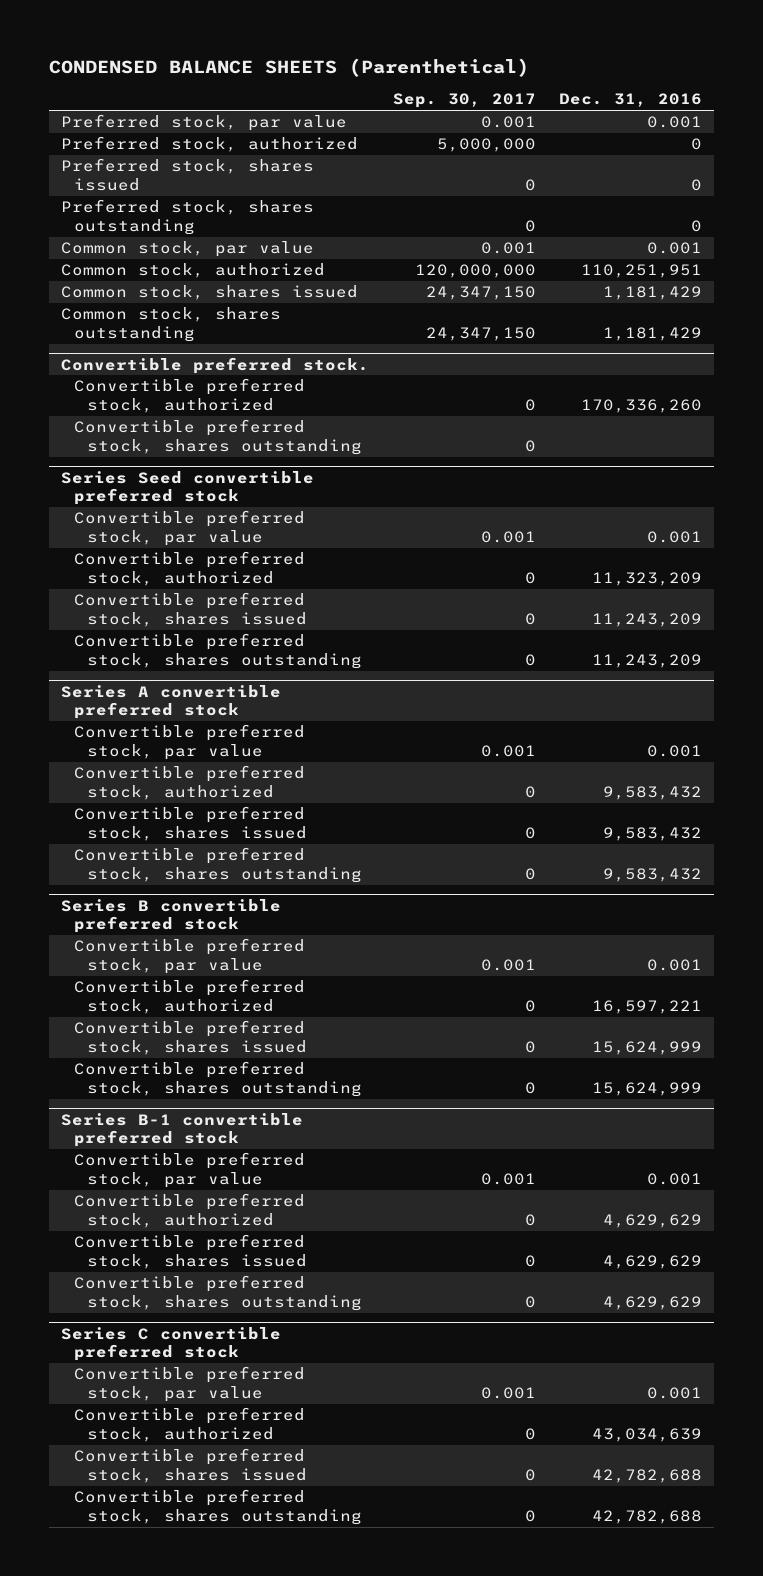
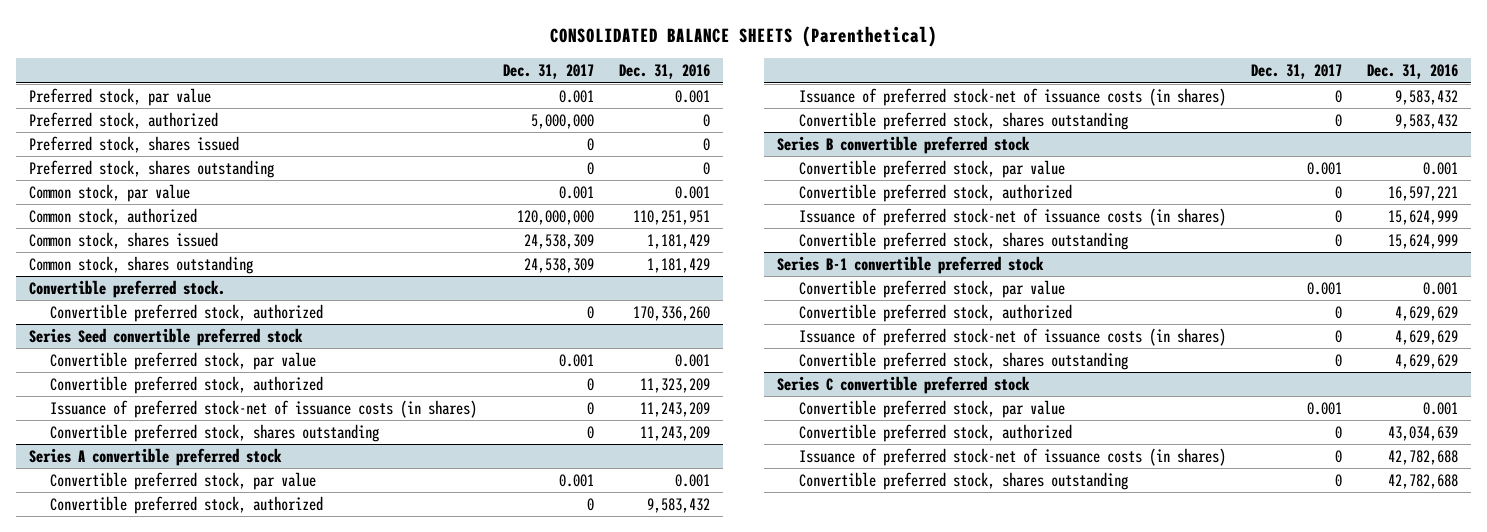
[49,57,530,77] CONDENSED BALANCE SHEETS (Parenthetical) -> [549,25,937,47] CONSOLIDATED BALANCE SHEETS (Parenthetical)
[392,93,536,109] Sep. 30, 2017 -> none
none -> [502,64,594,80] Dec. 31, 2017
[74,419,363,455] Convertible preferred stock, shares outstanding -> none
[74,592,308,627] Convertible preferred stock, shares issued -> [50,399,478,418] Issuance of preferred stock-net of issuance costs (in shares)
[74,806,308,841] Convertible preferred stock, shares issued -> [798,87,1226,106] Issuance of preferred stock-net of issuance costs (in shares)
[74,1020,308,1055] Convertible preferred stock, shares issued -> [798,207,1226,226] Issuance of preferred stock-net of issuance costs (in shares)
[74,1234,308,1269] Convertible preferred stock, shares issued -> [798,327,1226,346] Issuance of preferred stock-net of issuance costs (in shares)
[74,1448,308,1483] Convertible preferred stock, shares issued -> [798,447,1226,466] Issuance of preferred stock-net of issuance costs (in shares)

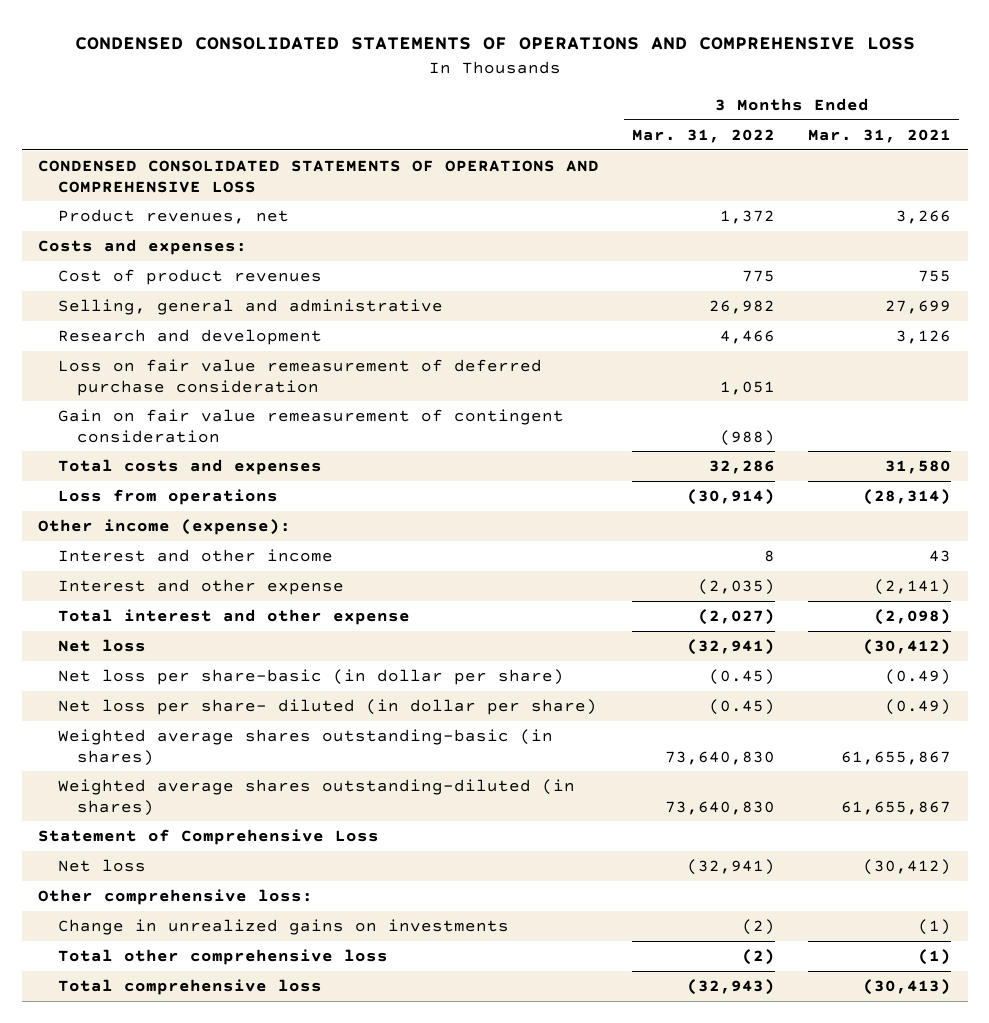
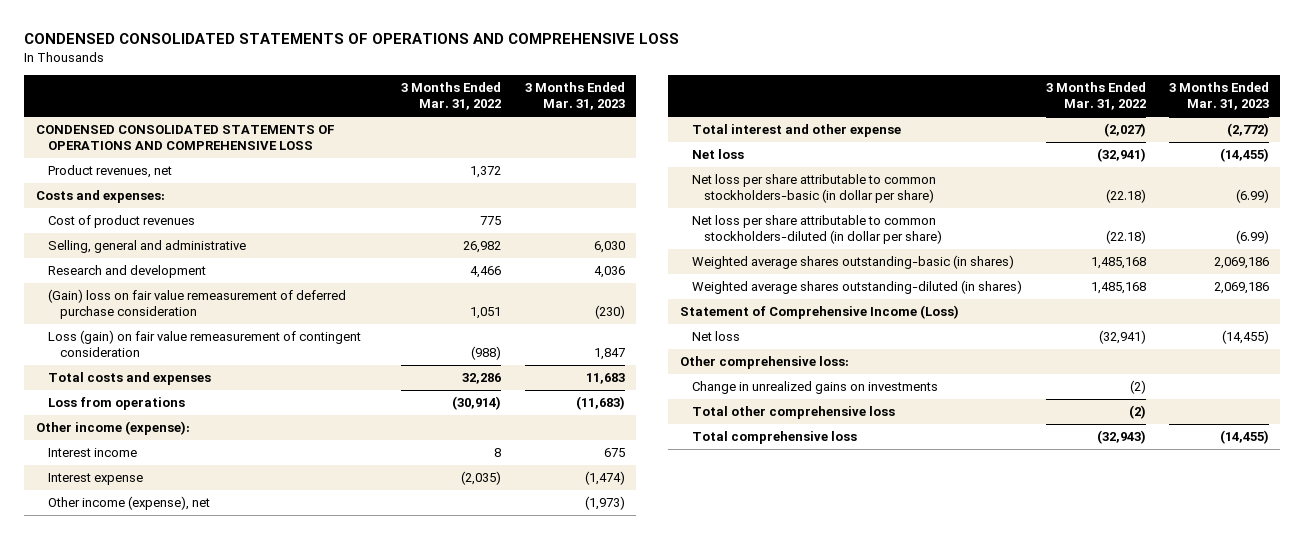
[808,128,952,143] Mar. 31, 2021 -> none
none -> [524,81,625,110] 3 Months Ended Mar. 31, 2023
[57,359,542,396] Loss on fair value remeasurement of deferred purchase consideration -> [48,289,347,320] (Gain) loss on fair value remeasurement of deferred purchase consideration
[57,409,564,443] Gain on fair value remeasurement of contingent consideration -> [48,330,362,358] Loss (gain) on fair value remeasurement of contingent consideration
[57,549,333,563] Interest and other income -> [48,448,138,458] Interest income
[57,579,344,596] Interest and other expense -> [48,473,144,486] Interest expense
none -> [48,496,211,511] Other income (expense), net
[57,669,564,686] Net loss per share-basic (in dollar per share) -> [692,174,937,204] Net loss per share attributable to common stockholders-basic (in dollar per share)
[709,669,776,686] (0.45) -> [1105,189,1146,204] (22.18)
[57,699,597,716] Net loss per share- diluted (in dollar per share) -> [692,215,943,245] Net loss per share attributable to common stockholders-diluted (in dollar per share)
[709,699,776,716] (0.45) -> [1105,230,1146,245] (22.18)
[665,750,776,765] 73,640,830 -> [1090,257,1146,270] 1,485,168
[665,800,776,815] 73,640,830 -> [1090,282,1146,295] 1,485,168
[38,829,380,846] Statement of Comprehensive Loss -> [680,305,960,320] Statement of Comprehensive Income (Loss)

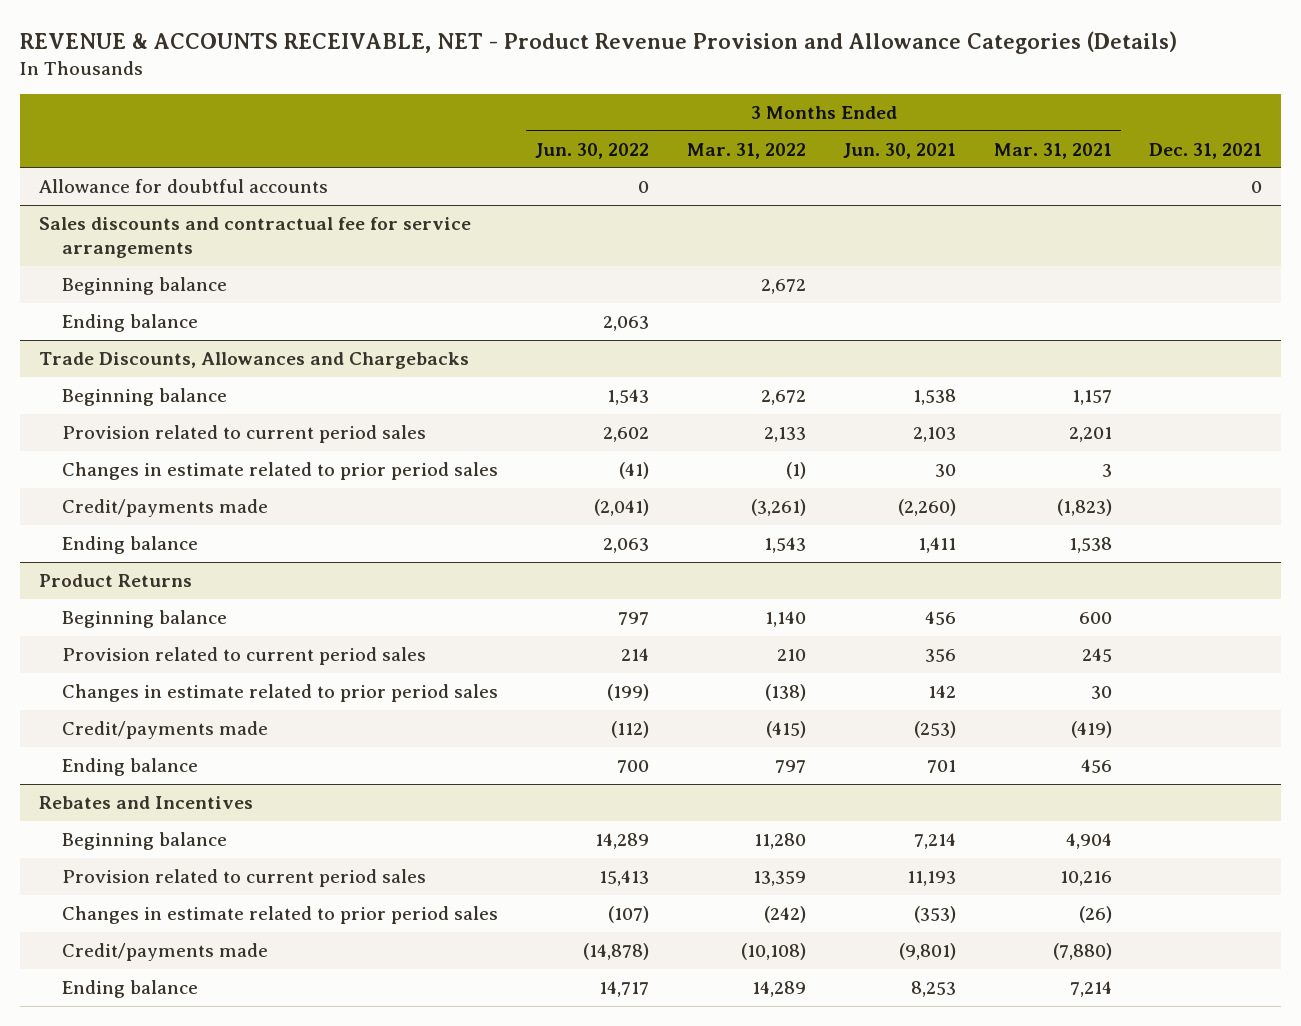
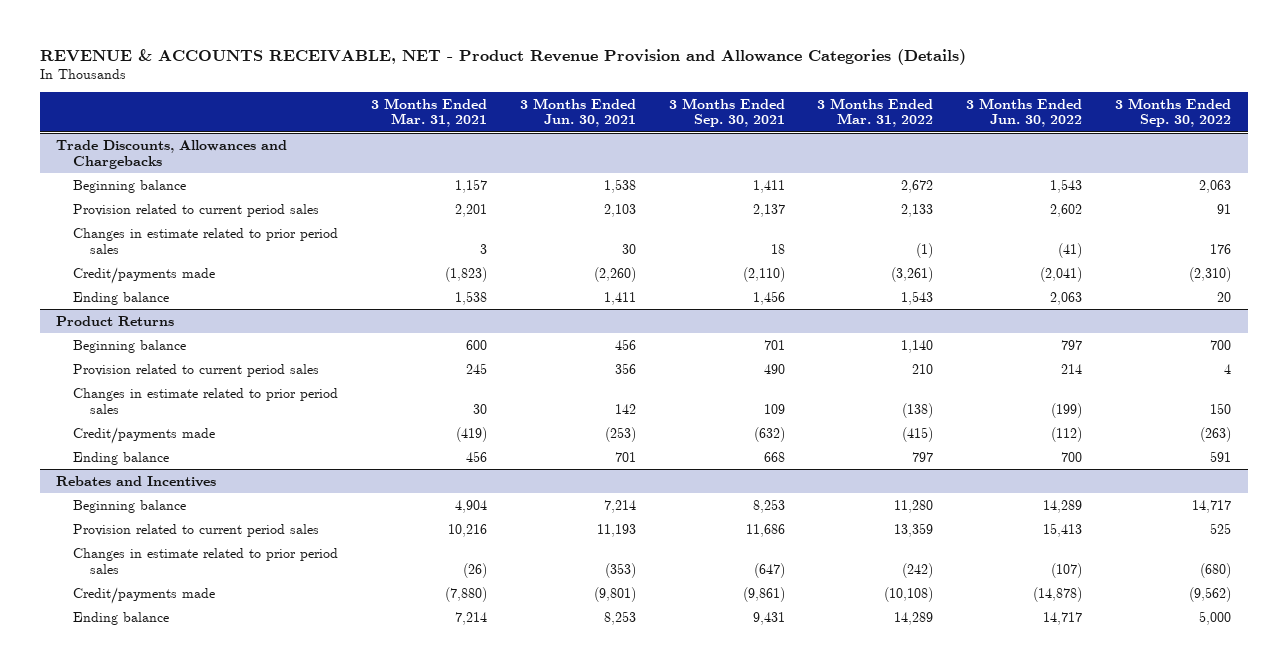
[1149,142,1263,159] Dec. 31, 2021 -> none
none -> [668,97,785,128] 3 Months Ended Sep. 30, 2021
none -> [1115,97,1232,128] 3 Months Ended Sep. 30, 2022
[38,178,328,193] Allowance for doubtful accounts -> none
[38,216,471,259] Sales discounts and contractual fee for service arrangements -> none
[61,276,227,295] Beginning balance -> none
[61,313,198,332] Ending balance -> none

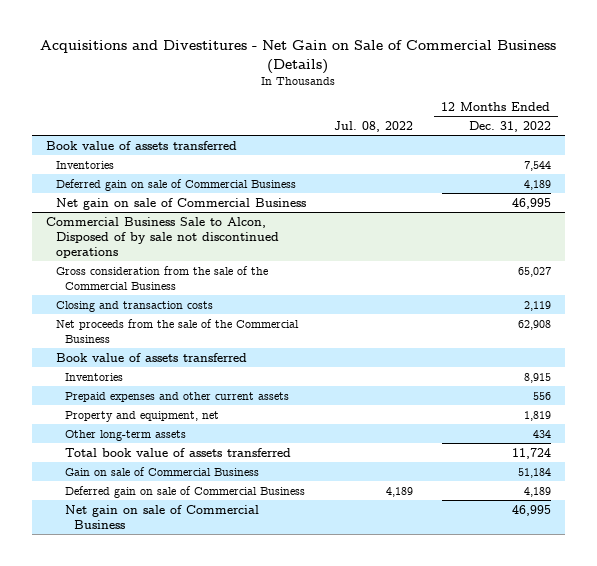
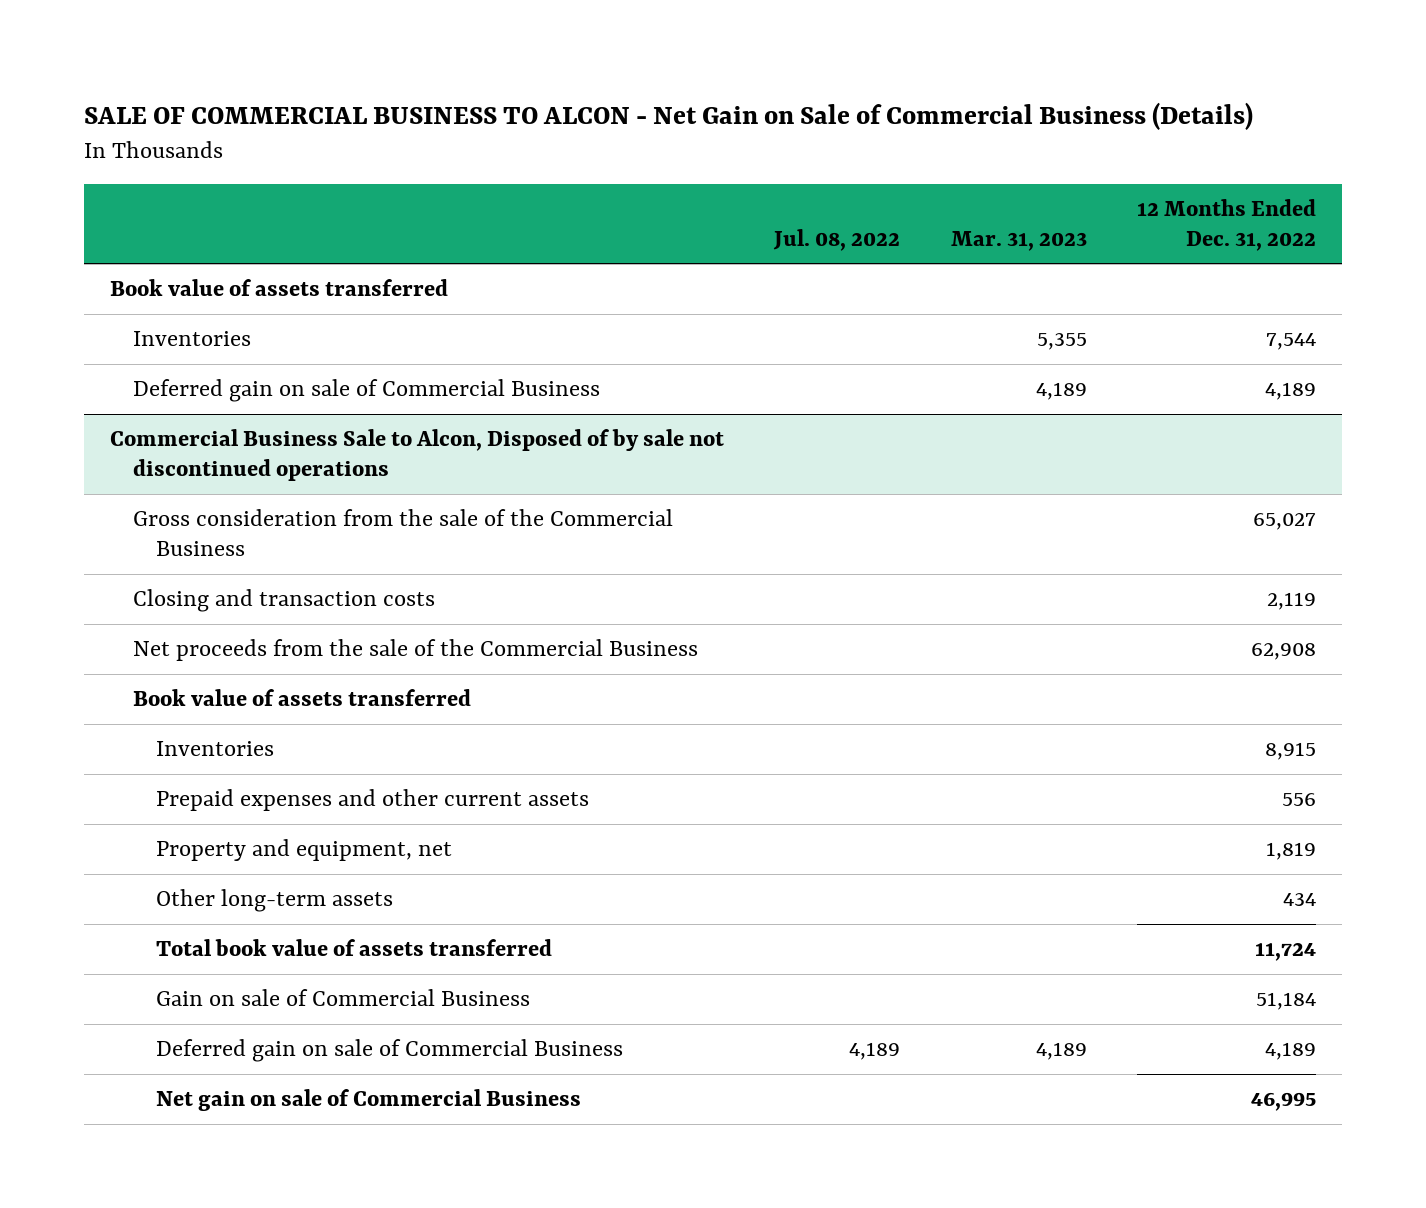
[40,40,557,75] Acquisitions and Divestitures - Net Gain on Sale of Commercial Business (Details) -> [84,101,1254,130] SALE OF COMMERCIAL BUSINESS TO ALCON - Net Gain on Sale of Commercial Business (Details)
none -> [950,230,1087,251] Mar. 31, 2023
[55,197,306,210] Net gain on sale of Commercial Business -> none

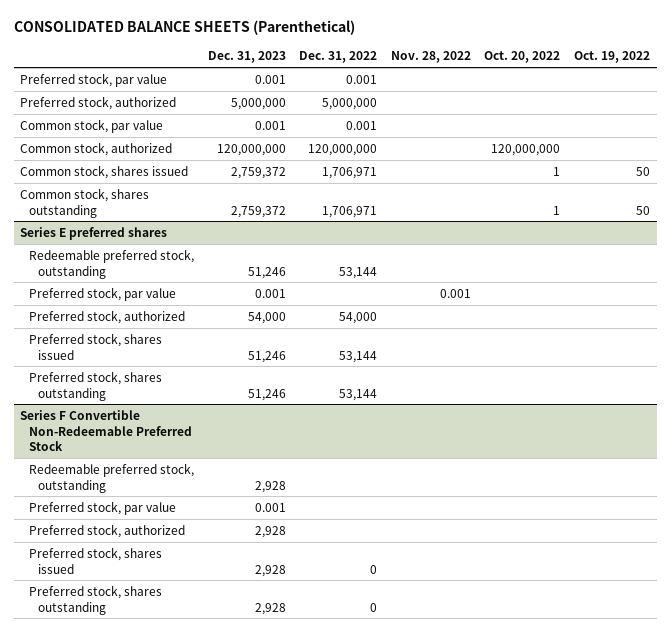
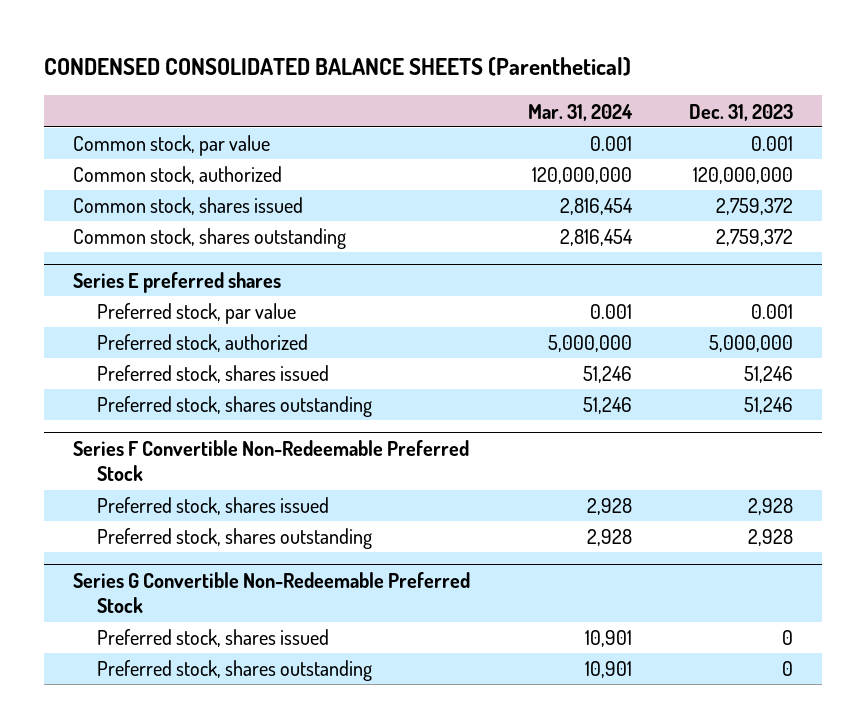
[13,20,355,36] CONSOLIDATED BALANCE SHEETS (Parenthetical) -> [44,57,632,77] CONDENSED CONSOLIDATED BALANCE SHEETS (Parenthetical)
[299,51,378,64] Dec. 31, 2022 -> none
[390,51,471,64] Nov. 28, 2022 -> none
[484,51,561,64] Oct. 20, 2022 -> none
[573,51,650,64] Oct. 19, 2022 -> none
none -> [527,103,633,121] Mar. 31, 2024
[20,72,168,87] Preferred stock, par value -> none
[20,95,177,110] Preferred stock, authorized -> none
[29,248,195,279] Redeemable preferred stock, outstanding -> none
[247,311,286,324] 54,000 -> [709,335,794,353] 5,000,000
[29,462,195,493] Redeemable preferred stock, outstanding -> none
[29,500,177,515] Preferred stock, par value -> none
[29,523,186,538] Preferred stock, authorized -> none
none -> [72,571,470,614] Series G Convertible Non-Redeemable Preferred Stock
none -> [97,629,330,648] Preferred stock, shares issued
none -> [97,660,373,682] Preferred stock, shares outstanding

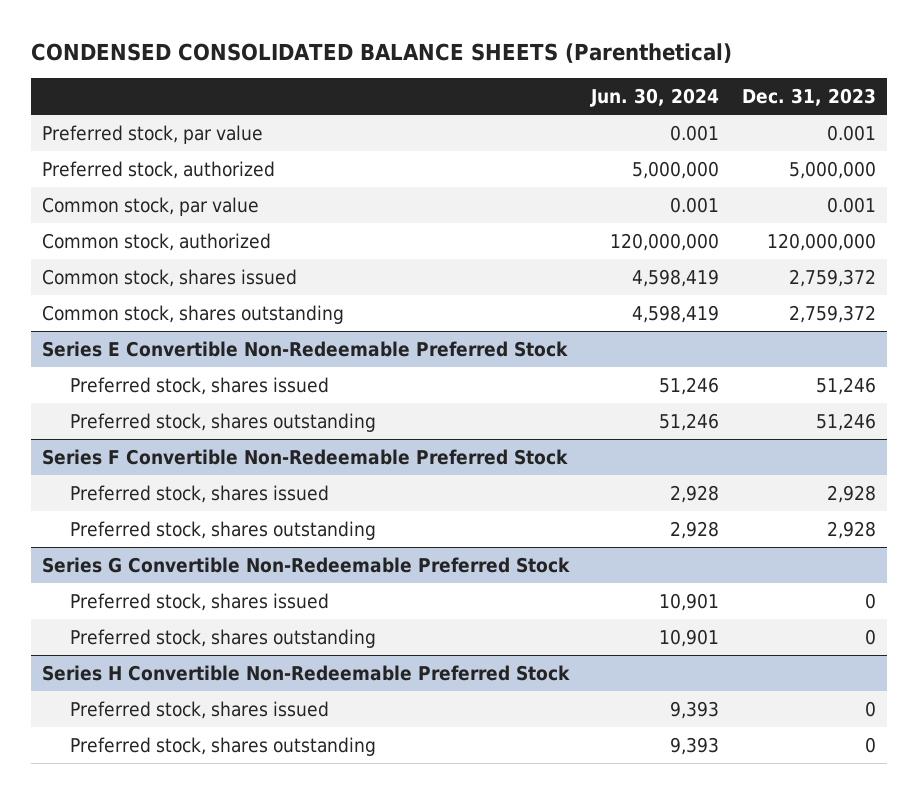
[527,103,633,121] Mar. 31, 2024 -> none
none -> [590,88,720,108] Jun. 30, 2024
none -> [41,124,263,144] Preferred stock, par value
none -> [41,160,275,179] Preferred stock, authorized
[97,303,297,325] Preferred stock, par value -> none
[97,334,309,353] Preferred stock, authorized -> none
[72,271,281,293] Series E preferred shares -> [41,340,568,357] Series E Convertible Non-Redeemable Preferred Stock
none -> [41,664,570,681] Series H Convertible Non-Redeemable Preferred Stock
none -> [69,700,329,719] Preferred stock, shares issued
none -> [69,736,376,756] Preferred stock, shares outstanding

